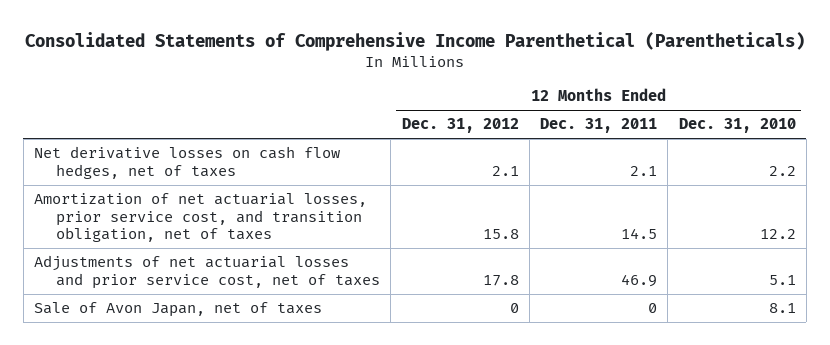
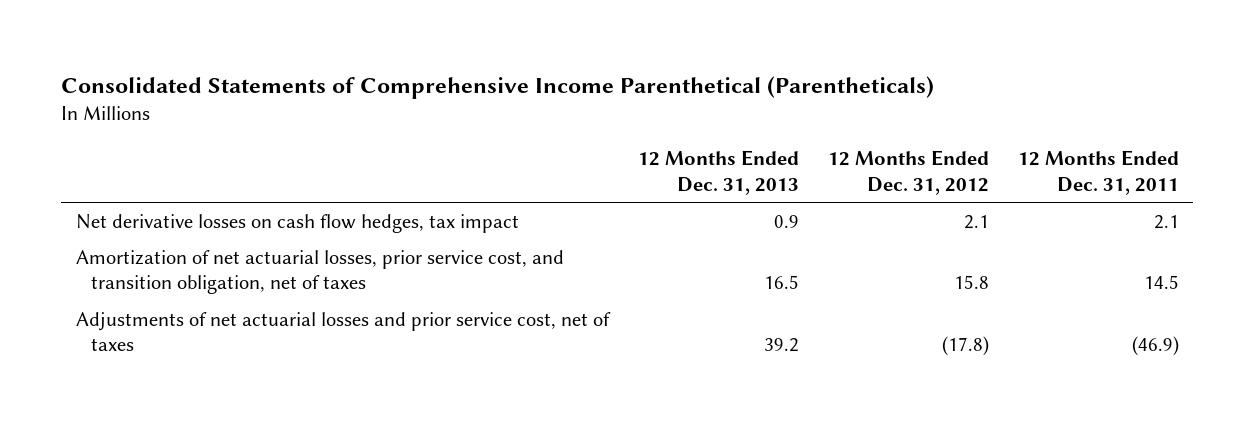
[678,118,796,134] Dec. 31, 2010 -> none
none -> [637,150,799,195] 12 Months Ended Dec. 31, 2013
[34,146,341,179] Net derivative losses on cash flow hedges, net of taxes -> [75,213,519,233] Net derivative losses on cash flow hedges, tax impact
[34,302,323,318] Sale of Avon Japan, net of taxes -> none
[482,274,519,286] 17.8 -> [941,336,989,357] (17.8)
[621,273,658,287] 46.9 -> [1131,336,1179,357] (46.9)

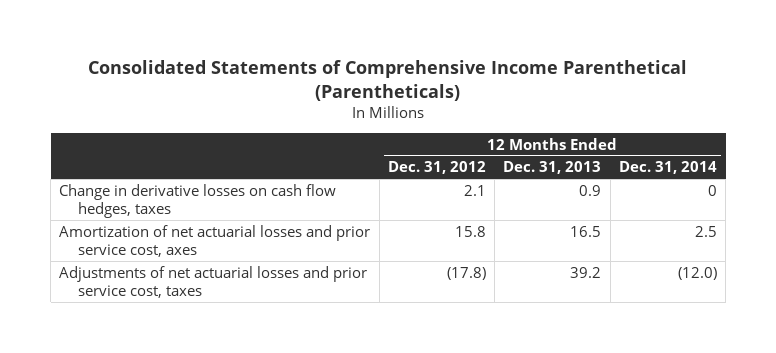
[1017,150,1179,195] 12 Months Ended Dec. 31, 2011 -> none
none -> [618,161,717,175] Dec. 31, 2014
[75,213,519,233] Net derivative losses on cash flow hedges, tax impact -> [59,183,337,219] Change in derivative losses on cash flow hedges, taxes
[75,249,564,295] Amortization of net actuarial losses, prior service cost, and transition obligation, net of taxes -> [59,224,371,258] Amortization of net actuarial losses and prior service cost, axes
[75,311,611,352] Adjustments of net actuarial losses and prior service cost, net of taxes -> [59,265,368,299] Adjustments of net actuarial losses and prior service cost, taxes

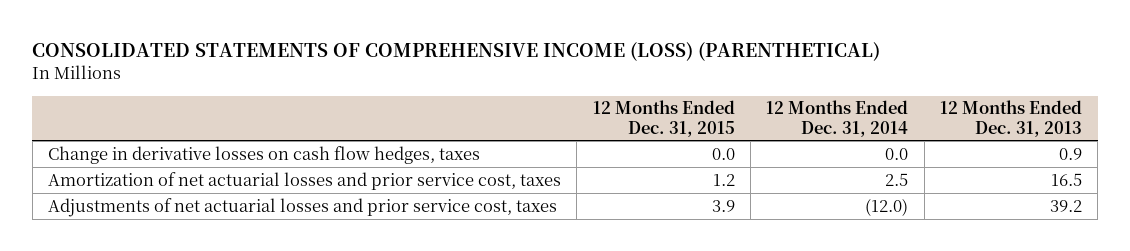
[88,60,688,101] Consolidated Statements of Comprehensive Income Parenthetical (Parentheticals) -> [32,42,881,62] CONSOLIDATED STATEMENTS OF COMPREHENSIVE INCOME (LOSS) (PARENTHETICAL)
[387,161,486,175] Dec. 31, 2012 -> none
none -> [592,100,735,137] 12 Months Ended Dec. 31, 2015
[707,184,717,196] 0 -> [885,147,909,160] 0.0
[59,224,371,258] Amortization of net actuarial losses and prior service cost, axes -> [47,171,561,190] Amortization of net actuarial losses and prior service cost, taxes

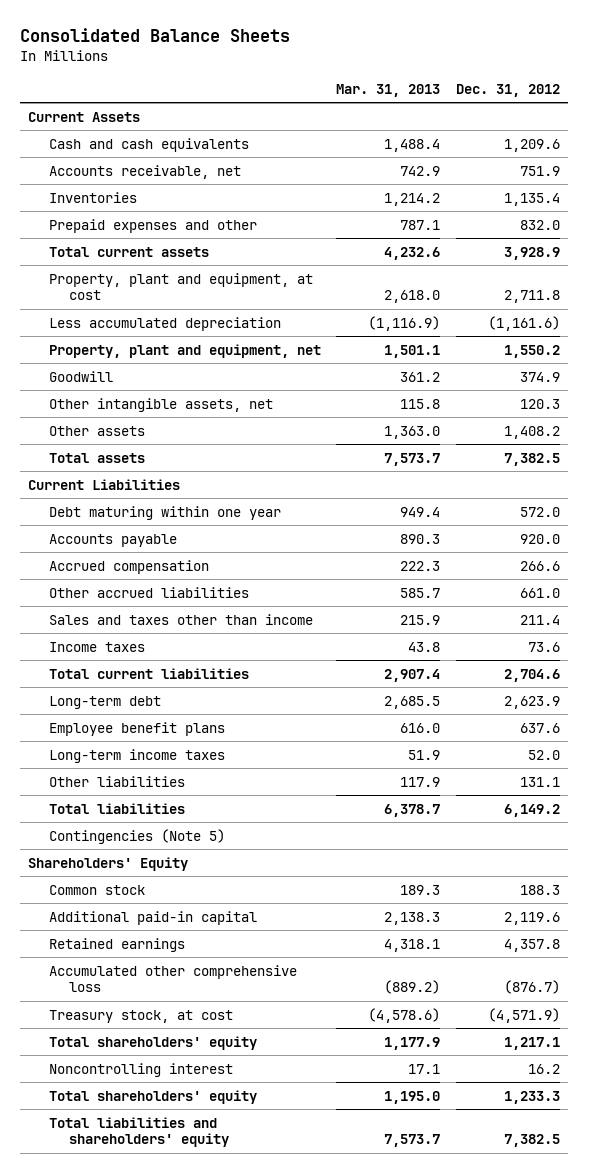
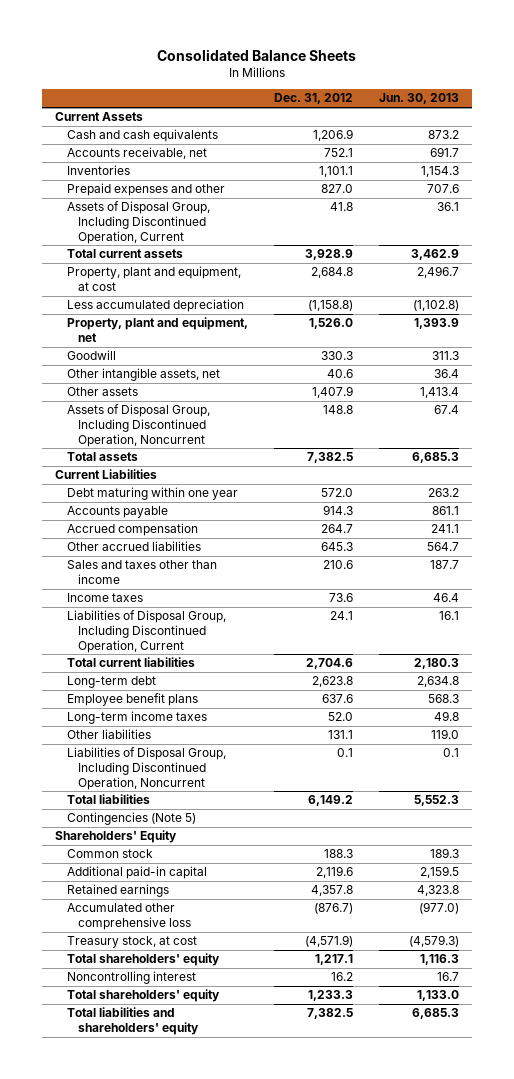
[336,84,441,98] Mar. 31, 2013 -> none
none -> [379,93,460,105] Jun. 30, 2013
[504,138,561,152] 1,209.6 -> [312,129,353,142] 1,206.9
[520,165,561,176] 751.9 -> [323,148,353,158] 752.1
[504,192,561,206] 1,135.4 -> [318,166,353,178] 1,101.1
[520,219,561,230] 832.0 -> [320,184,353,194] 827.0
none -> [66,201,210,244] Assets of Disposal Group, Including Discontinued Operation, Current
[504,290,561,304] 2,711.8 -> [310,267,353,279] 2,684.8
[488,315,561,331] (1,161.6) -> [307,300,353,312] (1,158.8)
[504,344,561,358] 1,550.2 -> [308,318,353,330] 1,526.0
[520,371,561,382] 374.9 -> [320,351,353,361] 330.3
[520,398,561,409] 120.3 -> [326,369,353,379] 40.6
[504,425,561,439] 1,408.2 -> [311,386,353,399] 1,407.9
none -> [66,404,210,447] Assets of Disposal Group, Including Discontinued Operation, Noncurrent
[520,533,561,544] 920.0 -> [322,505,353,516] 914.3
[520,560,561,571] 266.6 -> [320,524,353,534] 264.7
[520,587,561,598] 661.0 -> [320,542,353,552] 645.3
[520,614,561,625] 211.4 -> [322,560,353,570] 210.6
none -> [66,610,226,653] Liabilities of Disposal Group, Including Discontinued Operation, Current
[504,695,561,709] 2,623.9 -> [311,676,353,688] 2,623.8
none -> [66,747,226,790] Liabilities of Disposal Group, Including Discontinued Operation, Noncurrent

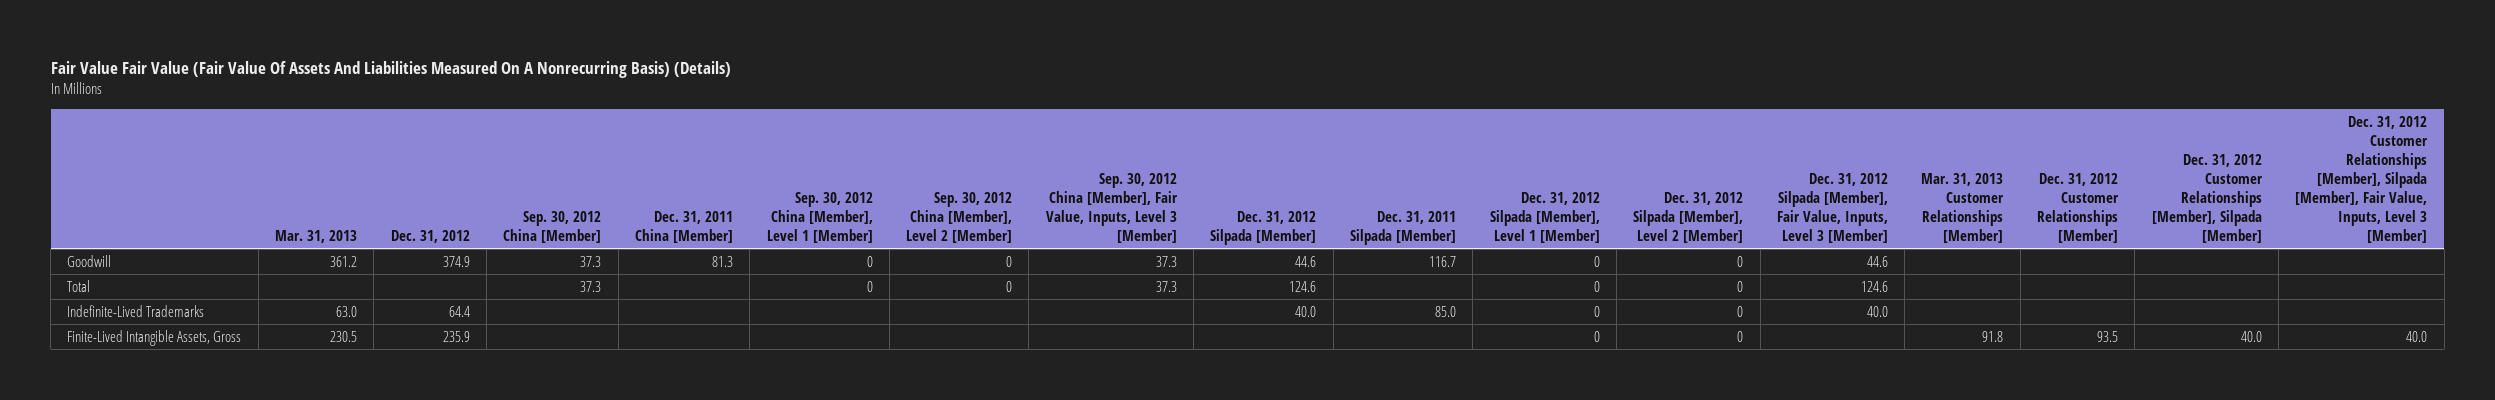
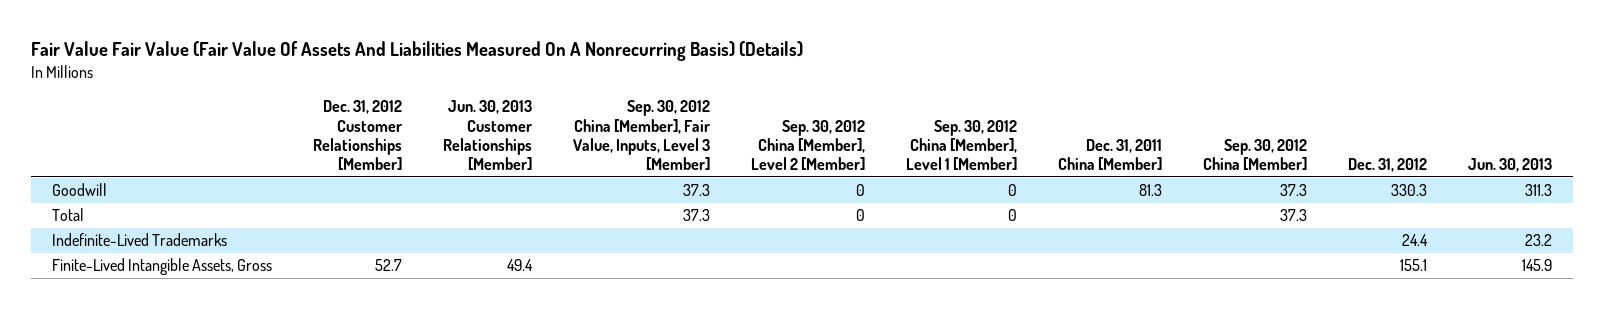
[275,230,358,244] Mar. 31, 2013 -> none
[1210,211,1317,246] Dec. 31, 2012 Silpada [Member] -> none
[1350,211,1457,246] Dec. 31, 2011 Silpada [Member] -> none
[1489,191,1600,244] Dec. 31, 2012 Silpada [Member], Level 1 [Member] -> none
[1633,191,1744,244] Dec. 31, 2012 Silpada [Member], Level 2 [Member] -> none
[1776,172,1888,244] Dec. 31, 2012 Silpada [Member], Fair Value, Inputs, Level 3 [Member] -> none
[1921,172,2005,244] Mar. 31, 2013 Customer Relationships [Member] -> none
[2151,153,2263,244] Dec. 31, 2012 Customer Relationships [Member], Silpada [Member] -> none
[2295,115,2429,244] Dec. 31, 2012 Customer Relationships [Member], Silpada [Member], Fair Value, Inputs, Level 3 [Member] -> none
none -> [443,100,533,171] Jun. 30, 2013 Customer Relationships [Member]
none -> [1468,158,1553,173] Jun. 30, 2013
[442,255,470,267] 374.9 -> [1391,184,1428,197] 330.3
[448,305,470,317] 64.4 -> [1402,234,1429,247] 24.4
[442,330,470,342] 235.9 -> [1400,259,1428,272] 155.1
[2097,330,2119,342] 93.5 -> [375,259,403,272] 52.7

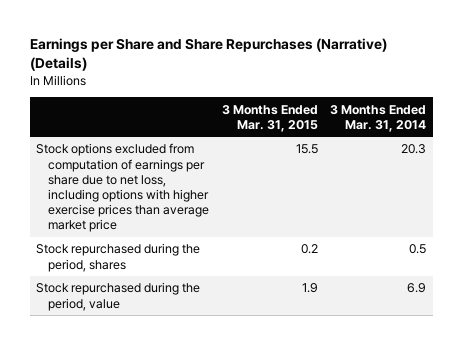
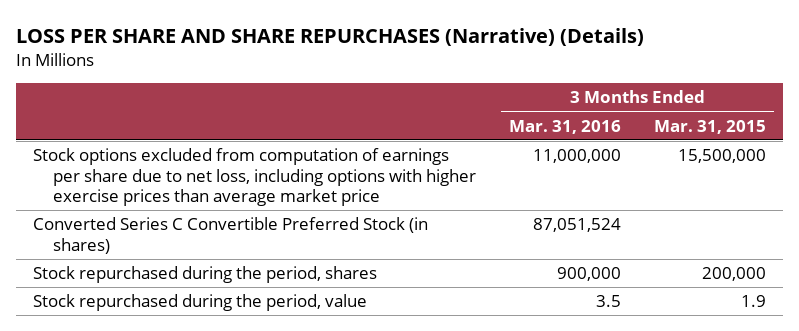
[29,38,387,72] Earnings per Share and Share Repurchases (Narrative) (Details) -> [16,27,645,46] LOSS PER SHARE AND SHARE REPURCHASES (Narrative) (Details)
[330,104,427,132] 3 Months Ended Mar. 31, 2014 -> none
none -> [509,119,622,134] Mar. 31, 2016
[295,144,318,155] 15.5 -> [678,149,767,164] 15,500,000
none -> [32,217,428,254] Converted Series C Convertible Preferred Stock (in shares)
[300,244,318,255] 0.2 -> [702,267,767,282] 200,000

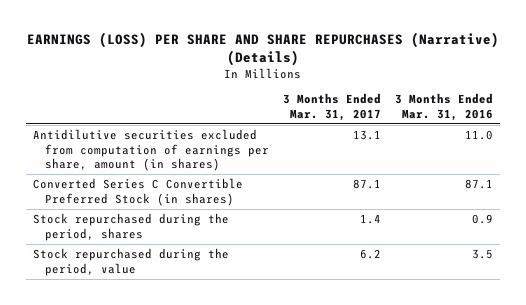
[16,27,645,46] LOSS PER SHARE AND SHARE REPURCHASES (Narrative) (Details) -> [27,32,500,67] EARNINGS (LOSS) PER SHARE AND SHARE REPURCHASES (Narrative) (Details)
[654,119,767,134] Mar. 31, 2015 -> none
none -> [282,93,381,121] 3 Months Ended Mar. 31, 2017
[32,148,477,207] Stock options excluded from computation of earnings per share due to net loss, including options with higher exercise prices than average market price -> none
none -> [33,129,269,172] Antidilutive securities excluded from computation of earnings per share, amount (in shares)
[533,218,622,233] 87,051,524 -> [465,179,494,190] 87.1
[557,267,622,282] 900,000 -> [472,214,494,225] 0.9

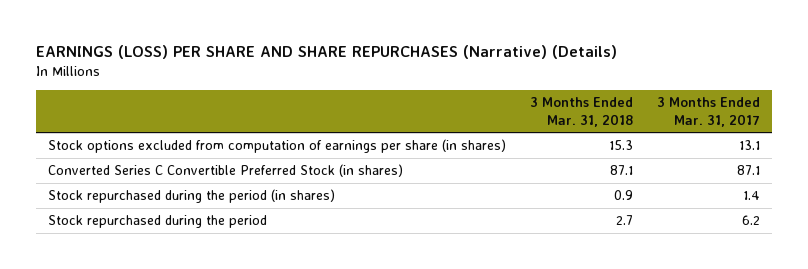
[395,93,494,121] 3 Months Ended Mar. 31, 2016 -> none
none -> [529,97,633,127] 3 Months Ended Mar. 31, 2018
[33,129,269,172] Antidilutive securities excluded from computation of earnings per share, amount (in shares) -> [47,139,506,154] Stock options excluded from computation of earnings per share (in shares)
[33,213,230,241] Stock repurchased during the period, shares -> [47,189,335,204] Stock repurchased during the period (in shares)
[33,248,230,276] Stock repurchased during the period, value -> [47,215,267,229] Stock repurchased during the period

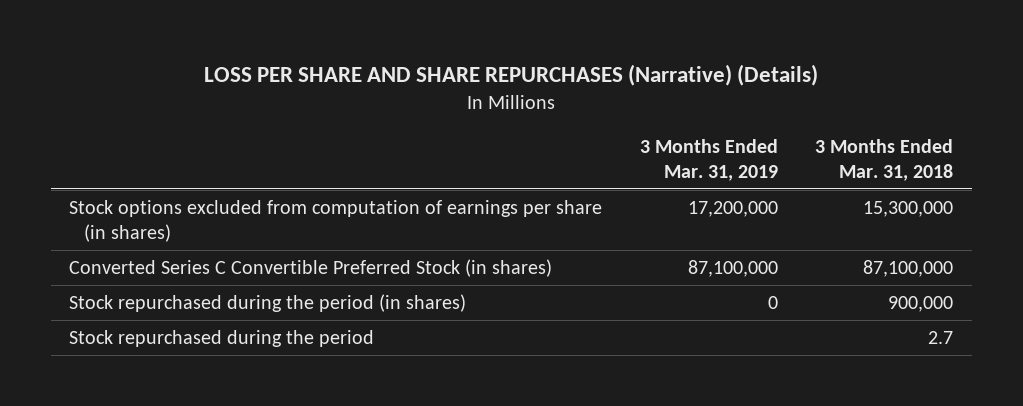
[35,45,617,60] EARNINGS (LOSS) PER SHARE AND SHARE REPURCHASES (Narrative) (Details) -> [204,63,819,86] LOSS PER SHARE AND SHARE REPURCHASES (Narrative) (Details)
[657,97,761,127] 3 Months Ended Mar. 31, 2017 -> none
none -> [639,138,778,181] 3 Months Ended Mar. 31, 2019
[608,140,633,151] 15.3 -> [863,201,954,218] 15,300,000
[609,165,633,176] 87.1 -> [863,260,954,278] 87,100,000
[613,190,633,201] 0.9 -> [888,296,954,313] 900,000

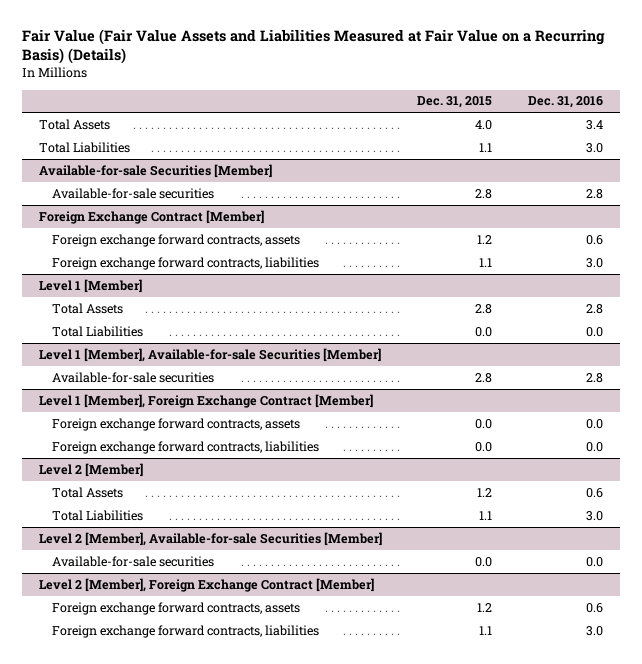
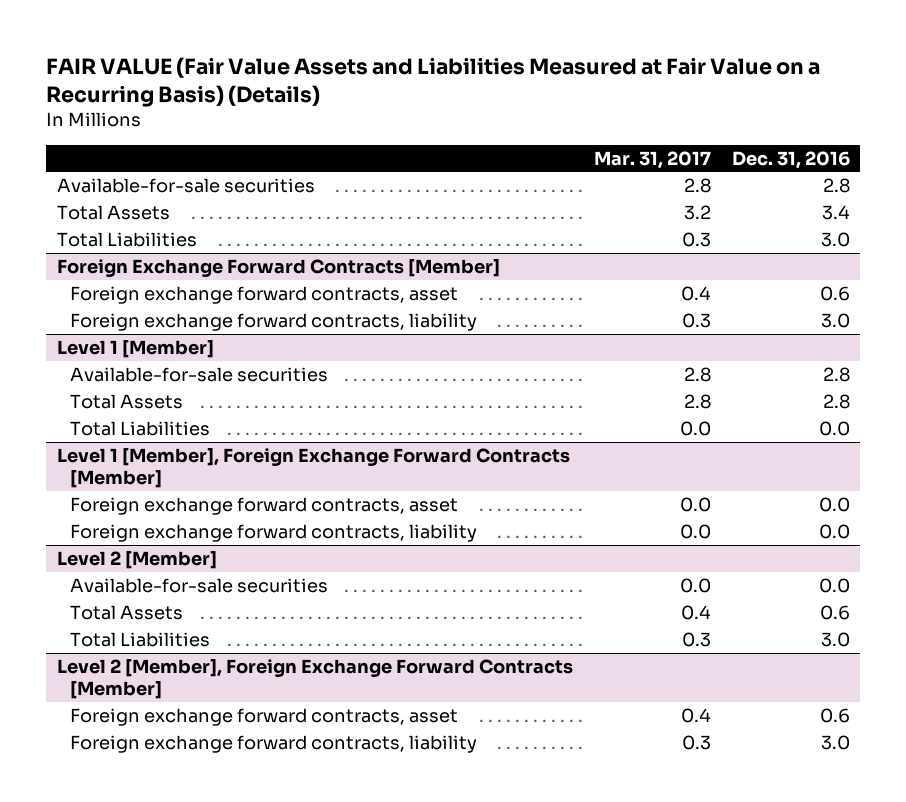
[21,29,605,65] Fair Value (Fair Value Assets and Liabilities Measured at Fair Value on a Recurring Basis) (Details) -> [46,57,821,108] FAIR VALUE (Fair Value Assets and Liabilities Measured at Fair Value on a Recurring Basis) (Details)
[417,96,493,109] Dec. 31, 2015 -> none
none -> [593,150,711,169] Mar. 31, 2017
none -> [56,178,315,194] Available-for-sale securities
[39,163,273,178] Available-for-sale Securities [Member] -> none
[52,187,215,199] Available-for-sale securities -> none
[39,209,265,224] Foreign Exchange Contract [Member] -> [56,259,500,278] Foreign Exchange Forward Contracts [Member]
[52,233,301,247] Foreign exchange forward contracts, assets -> [70,286,459,305] Foreign exchange forward contracts, asset
[52,256,320,270] Foreign exchange forward contracts, liabilities -> [70,313,478,332] Foreign exchange forward contracts, liability
none -> [70,367,329,383] Available-for-sale securities
[39,347,382,362] Level 1 [Member], Available-for-sale Securities [Member] -> none
[52,371,215,383] Available-for-sale securities -> none
[39,393,374,408] Level 1 [Member], Foreign Exchange Contract [Member] -> [56,448,570,489] Level 1 [Member], Foreign Exchange Forward Contracts [Member]
[52,417,301,431] Foreign exchange forward contracts, assets -> [70,497,459,516] Foreign exchange forward contracts, asset
[52,440,320,454] Foreign exchange forward contracts, liabilities -> [70,524,478,543] Foreign exchange forward contracts, liability
none -> [70,578,329,594] Available-for-sale securities
[39,531,383,546] Level 2 [Member], Available-for-sale Securities [Member] -> none
[52,555,215,567] Available-for-sale securities -> none
[39,577,375,592] Level 2 [Member], Foreign Exchange Contract [Member] -> [56,659,573,700] Level 2 [Member], Foreign Exchange Forward Contracts [Member]
[52,601,301,615] Foreign exchange forward contracts, assets -> [70,708,459,727] Foreign exchange forward contracts, asset
[52,624,320,638] Foreign exchange forward contracts, liabilities -> [70,735,478,754] Foreign exchange forward contracts, liability

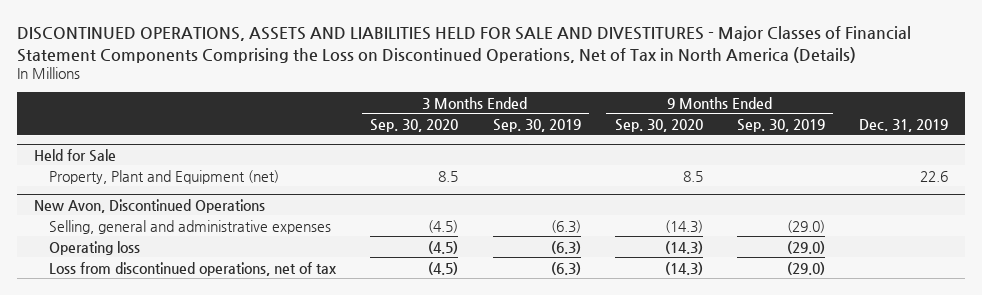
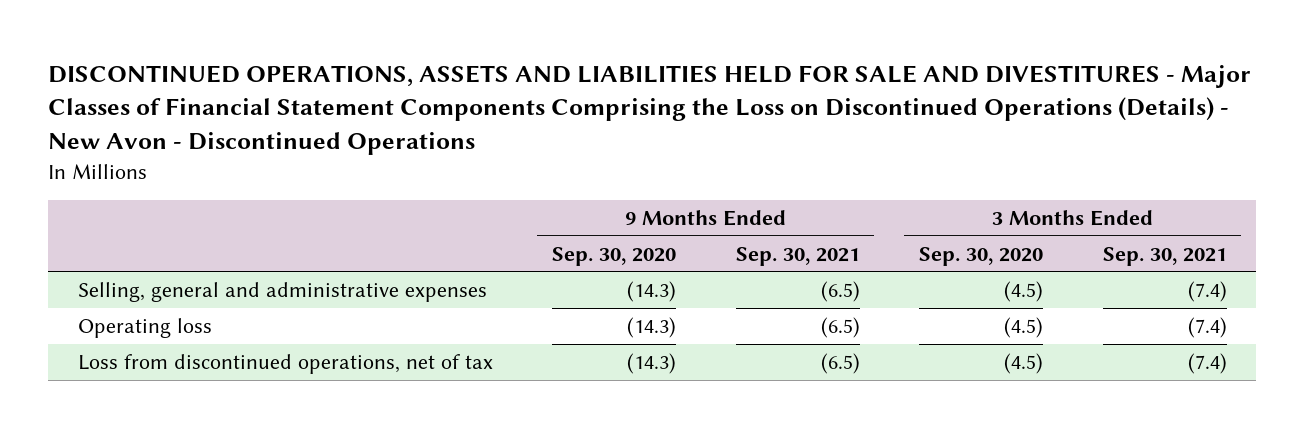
[16,26,911,63] DISCONTINUED OPERATIONS, ASSETS AND LIABILITIES HELD FOR SALE AND DIVESTITURES - Major Classes of Financial Statement Components Comprising the Loss on Discontinued Operations, Net of Tax in North America (Details) -> [47,64,1251,156] DISCONTINUED OPERATIONS, ASSETS AND LIABILITIES HELD FOR SALE AND DIVESTITURES - Major Classes of Financial Statement Components Comprising the Loss on Discontinued Operations (Details) - New Avon - Discontinued Operations
[492,118,581,132] Sep. 30, 2019 -> none
[736,118,825,132] Sep. 30, 2019 -> none
[858,118,948,132] Dec. 31, 2019 -> none
none -> [735,246,860,266] Sep. 30, 2021
none -> [1102,246,1227,266] Sep. 30, 2021
[33,148,116,162] Held for Sale -> none
[49,169,280,184] Property, Plant and Equipment (net) -> none
[33,198,265,213] New Avon, Discontinued Operations -> none

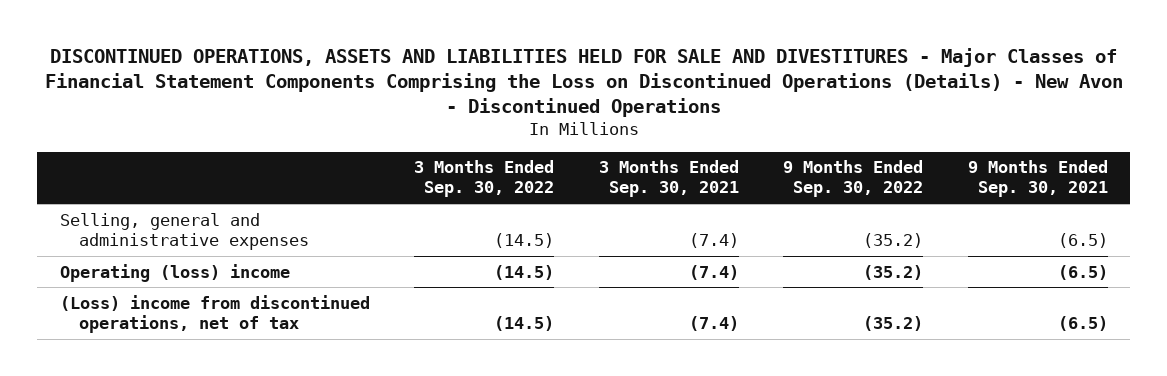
[552,246,677,266] Sep. 30, 2020 -> none
[919,246,1044,266] Sep. 30, 2020 -> none
none -> [414,160,555,198] 3 Months Ended Sep. 30, 2022
none -> [783,160,924,198] 9 Months Ended Sep. 30, 2022
[77,317,212,338] Operating loss -> [59,263,290,282] Operating (loss) income
[77,353,493,374] Loss from discontinued operations, net of tax -> [59,294,370,333] (Loss) income from discontinued operations, net of tax

